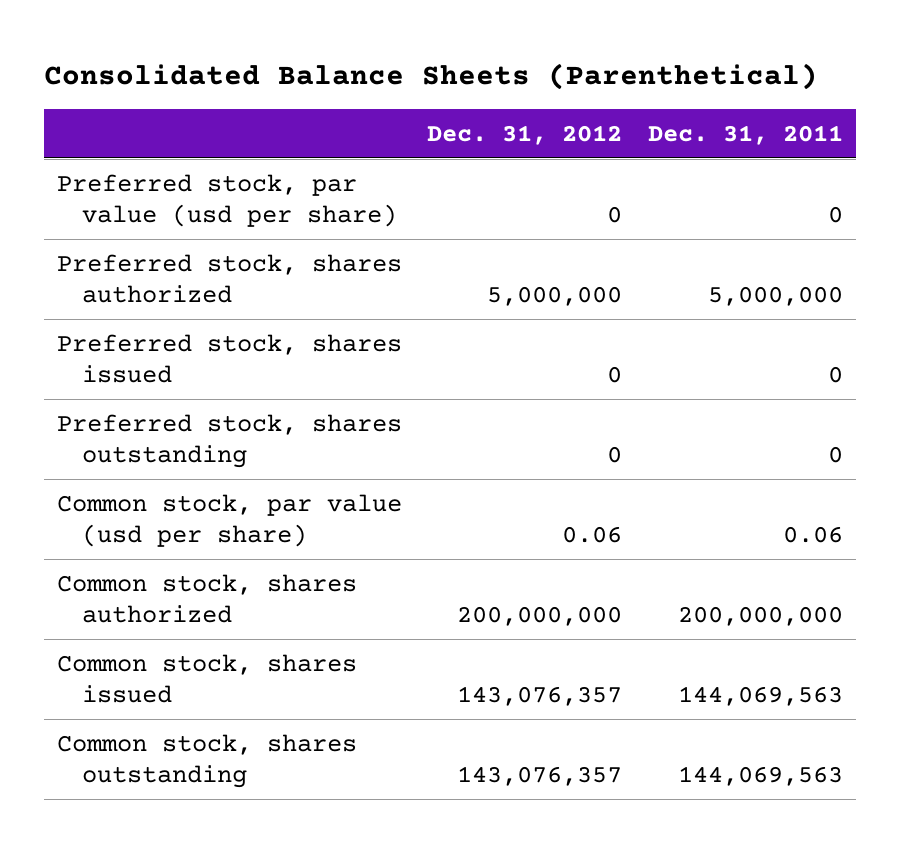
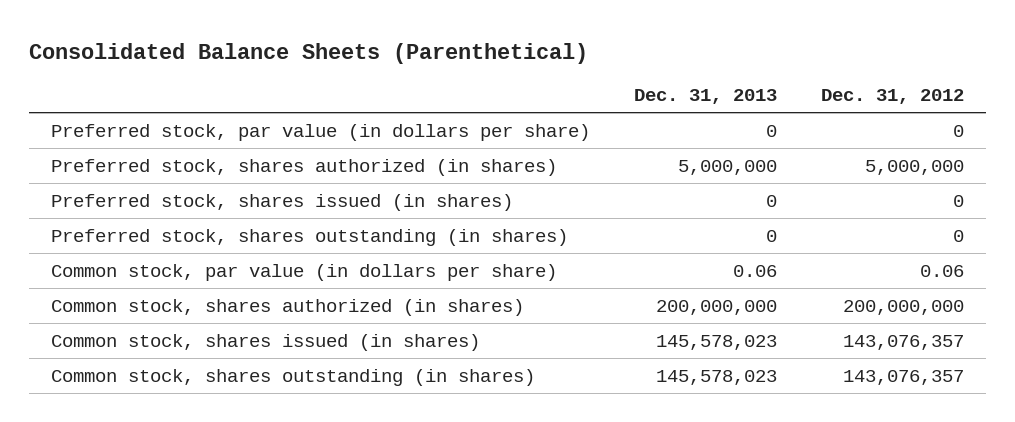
[647,124,843,145] Dec. 31, 2011 -> none
none -> [634,89,778,105] Dec. 31, 2013
[56,173,397,228] Preferred stock, par value (usd per share) -> [51,123,591,141] Preferred stock, par value (in dollars per share)
[56,253,402,304] Preferred stock, shares authorized -> [51,158,558,176] Preferred stock, shares authorized (in shares)
[56,333,402,384] Preferred stock, shares issued -> [51,193,514,211] Preferred stock, shares issued (in shares)
[56,413,402,469] Preferred stock, shares outstanding -> [51,228,569,246] Preferred stock, shares outstanding (in shares)
[56,493,402,548] Common stock, par value (usd per share) -> [51,263,558,281] Common stock, par value (in dollars per share)
[56,573,357,624] Common stock, shares authorized -> [51,298,525,316] Common stock, shares authorized (in shares)
[56,653,357,704] Common stock, shares issued -> [51,333,481,351] Common stock, shares issued (in shares)
[56,733,357,789] Common stock, shares outstanding -> [51,368,536,386] Common stock, shares outstanding (in shares)

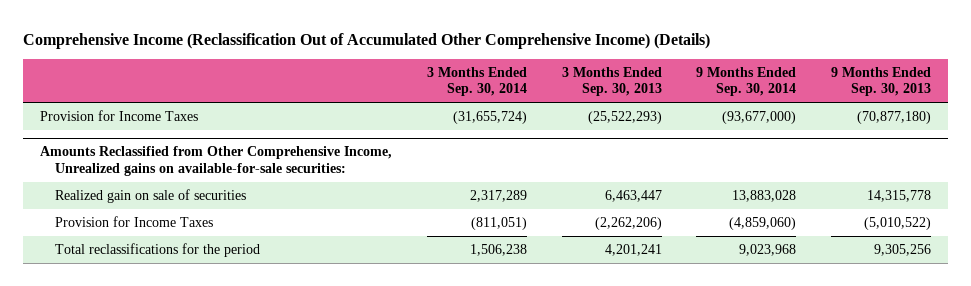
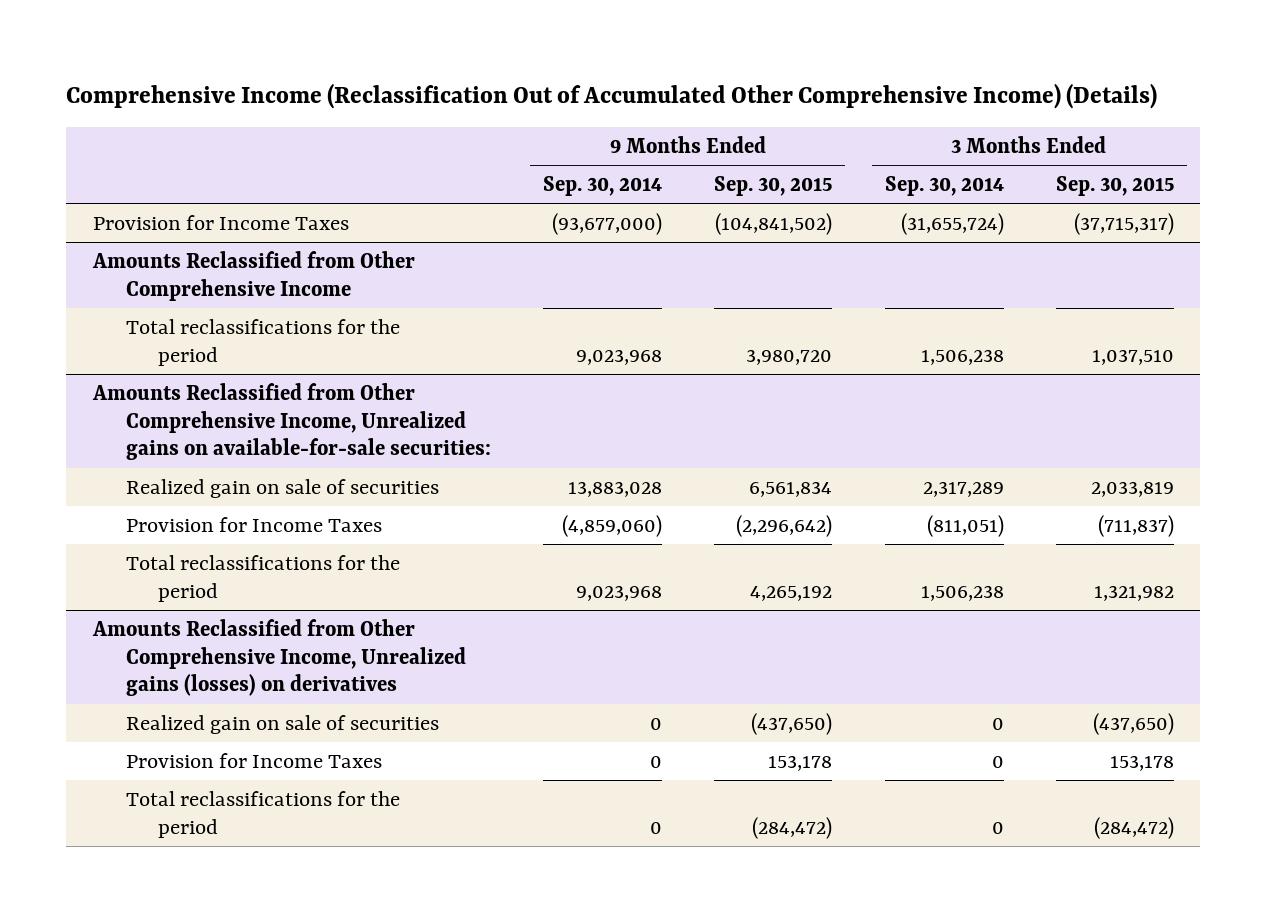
[561,66,662,97] 3 Months Ended Sep. 30, 2013 -> none
[830,66,931,97] 9 Months Ended Sep. 30, 2013 -> none
none -> [714,175,833,196] Sep. 30, 2015
none -> [1056,175,1175,196] Sep. 30, 2015
none -> [91,250,415,301] Amounts Reclassified from Other Comprehensive Income
none -> [125,318,400,366] Total reclassifications for the period
none -> [91,618,466,697] Amounts Reclassified from Other Comprehensive Income, Unrealized gains (losses) on derivatives
none -> [125,714,439,734] Realized gain on sale of securities
none -> [125,752,382,768] Provision for Income Taxes
none -> [125,790,400,838] Total reclassifications for the period

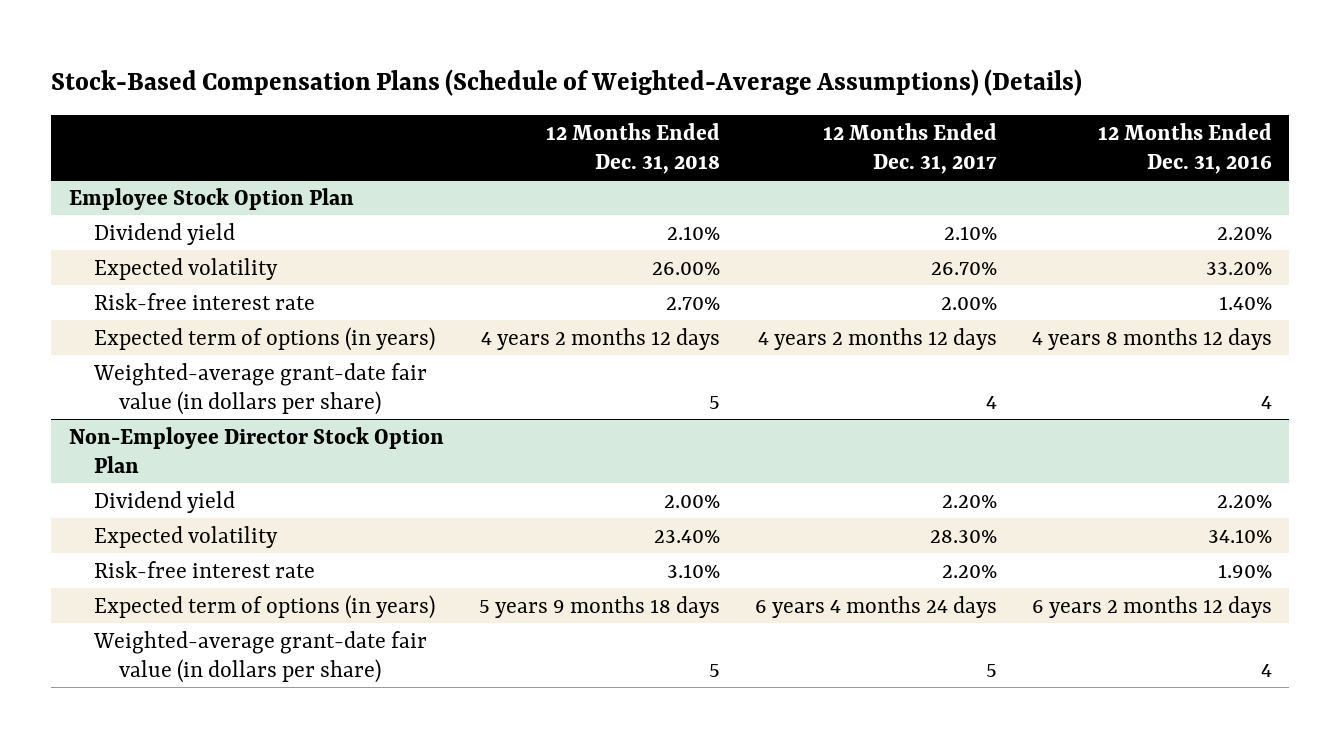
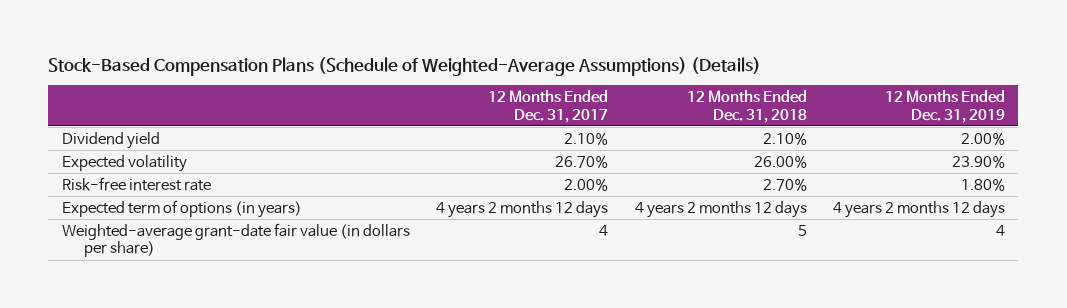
[1097,122,1272,174] 12 Months Ended Dec. 31, 2016 -> none
none -> [885,89,1006,123] 12 Months Ended Dec. 31, 2019
[68,187,354,210] Employee Stock Option Plan -> none
[68,426,444,473] Non-Employee Director Stock Option Plan -> none
[93,490,235,513] Dividend yield -> none
[93,525,278,548] Expected volatility -> none
[93,560,315,578] Risk-free interest rate -> none
[93,594,435,619] Expected term of options (in years) -> none
[92,630,427,683] Weighted-average grant-date fair value (in dollars per share) -> none

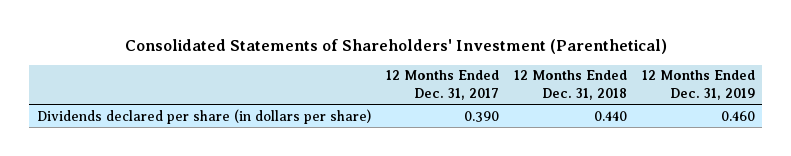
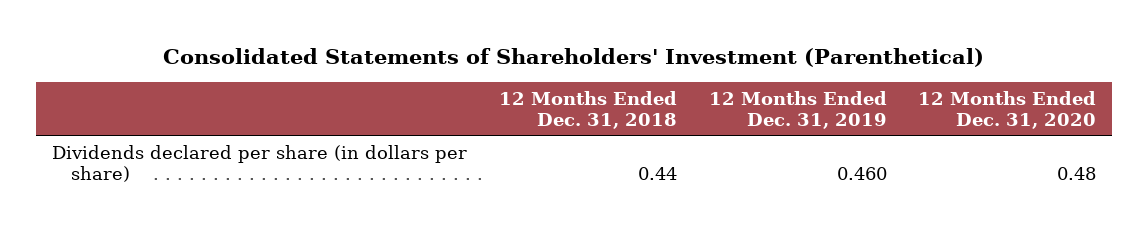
[385,70,499,101] 12 Months Ended Dec. 31, 2017 -> none
none -> [918,90,1097,129] 12 Months Ended Dec. 31, 2020
[593,110,627,121] 0.440 -> [637,166,677,180] 0.44

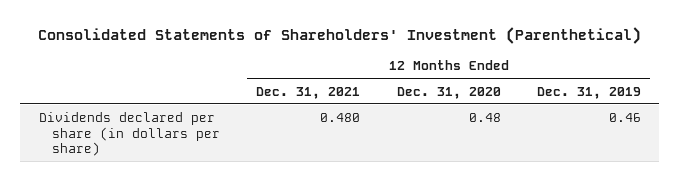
[498,90,677,129] 12 Months Ended Dec. 31, 2018 -> none
none -> [256,86,361,99] Dec. 31, 2021
[836,166,887,180] 0.460 -> [609,113,642,123] 0.46

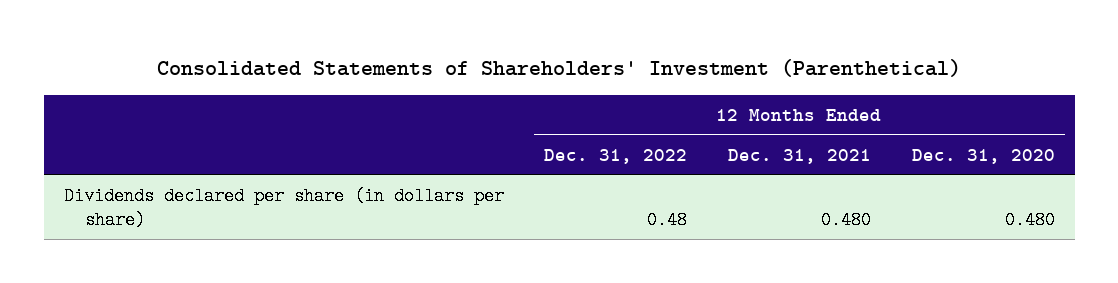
[537,86,642,99] Dec. 31, 2019 -> none
none -> [544,148,688,164] Dec. 31, 2022
[468,113,501,123] 0.48 -> [1004,211,1055,230] 0.480

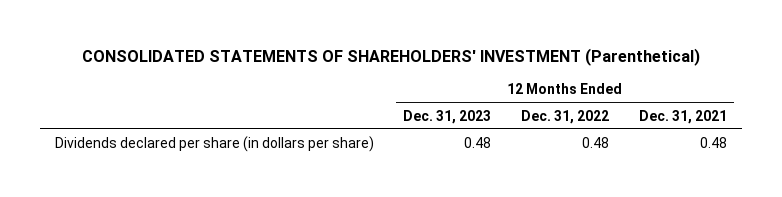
[157,58,962,77] Consolidated Statements of Shareholders' Investment (Parenthetical) -> [81,47,700,66] CONSOLIDATED STATEMENTS OF SHAREHOLDERS' INVESTMENT (Parenthetical)
[911,148,1055,164] Dec. 31, 2020 -> none
none -> [403,109,492,124] Dec. 31, 2023
[820,211,871,230] 0.480 -> [699,137,727,149] 0.48

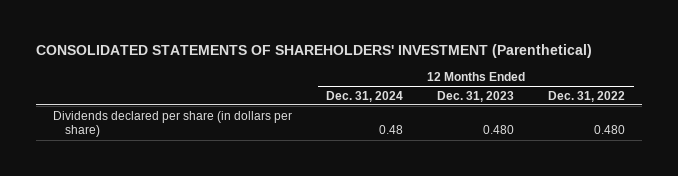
[638,109,727,124] Dec. 31, 2021 -> none
none -> [326,90,404,102] Dec. 31, 2024
[464,137,492,149] 0.48 -> [483,125,515,135] 0.480
[582,137,610,149] 0.48 -> [594,125,626,135] 0.480

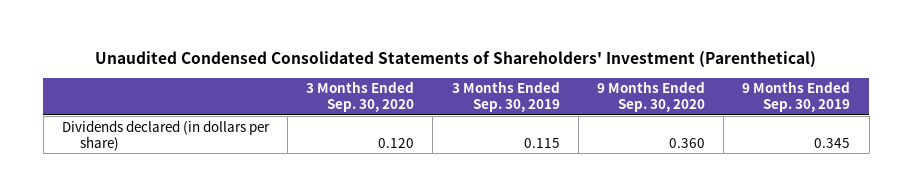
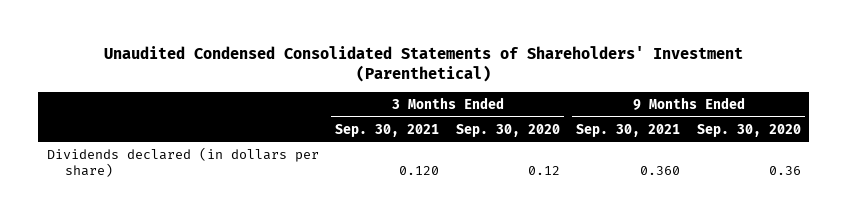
[451,81,560,113] 3 Months Ended Sep. 30, 2019 -> none
[742,81,851,113] 9 Months Ended Sep. 30, 2019 -> none
none -> [335,123,440,137] Sep. 30, 2021
none -> [576,123,681,137] Sep. 30, 2021
[378,137,415,148] 0.120 -> [527,166,560,176] 0.12
[668,137,705,148] 0.360 -> [769,166,802,176] 0.36

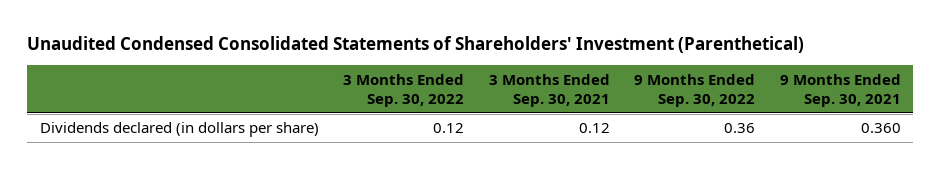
[455,123,560,137] Sep. 30, 2020 -> none
[697,123,802,137] Sep. 30, 2020 -> none
none -> [343,73,465,107] 3 Months Ended Sep. 30, 2022
none -> [634,73,756,107] 9 Months Ended Sep. 30, 2022
[399,166,440,176] 0.120 -> [578,123,610,134] 0.12

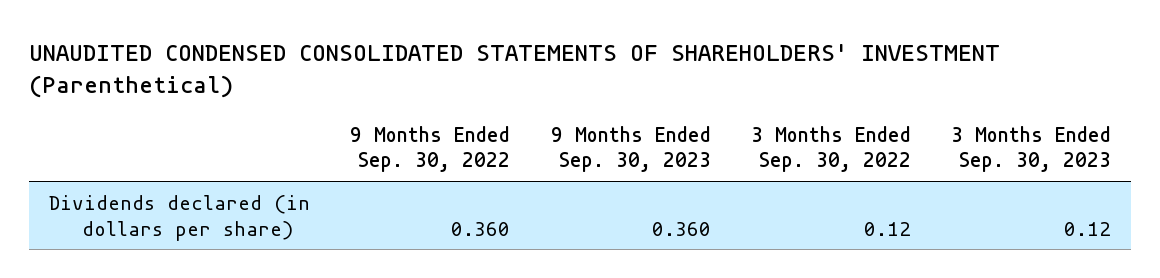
[27,36,805,54] Unaudited Condensed Consolidated Statements of Shareholders' Investment (Parenthetical) -> [29,44,1001,99] UNAUDITED CONDENSED CONSOLIDATED STATEMENTS OF SHAREHOLDERS' INVESTMENT (Parenthetical)
[488,73,610,107] 3 Months Ended Sep. 30, 2021 -> none
[779,73,901,107] 9 Months Ended Sep. 30, 2021 -> none
none -> [550,125,711,173] 9 Months Ended Sep. 30, 2023
none -> [951,125,1112,173] 3 Months Ended Sep. 30, 2023
[724,123,756,134] 0.36 -> [451,221,511,236] 0.360

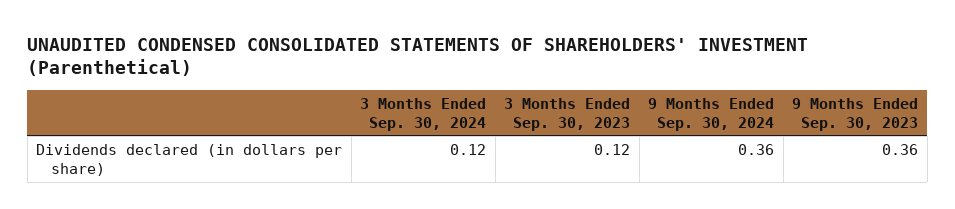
[350,125,511,173] 9 Months Ended Sep. 30, 2022 -> none
[750,125,911,173] 3 Months Ended Sep. 30, 2022 -> none
none -> [360,97,487,131] 3 Months Ended Sep. 30, 2024
none -> [648,97,775,131] 9 Months Ended Sep. 30, 2024
[651,221,711,236] 0.360 -> [882,143,919,155] 0.36

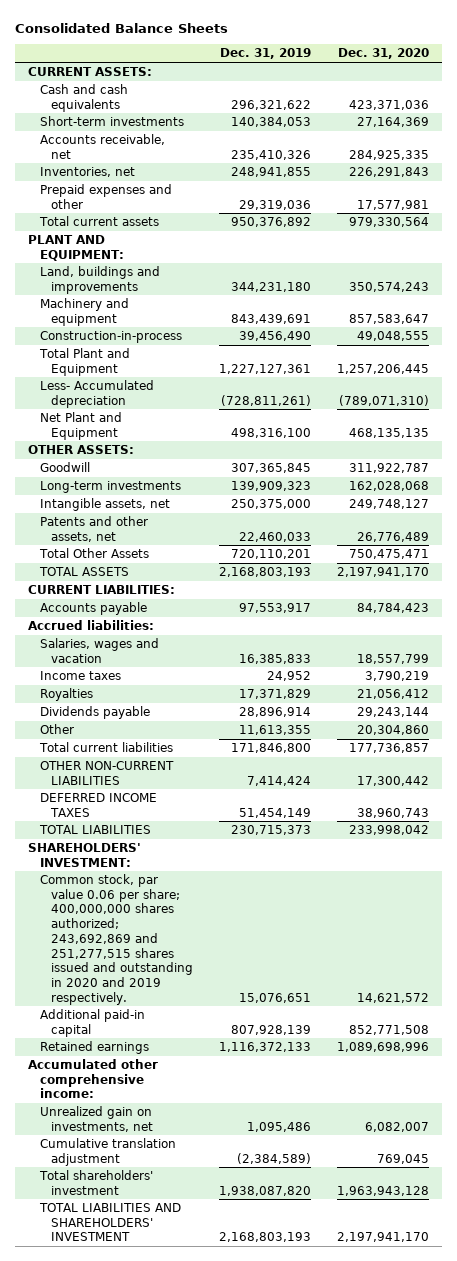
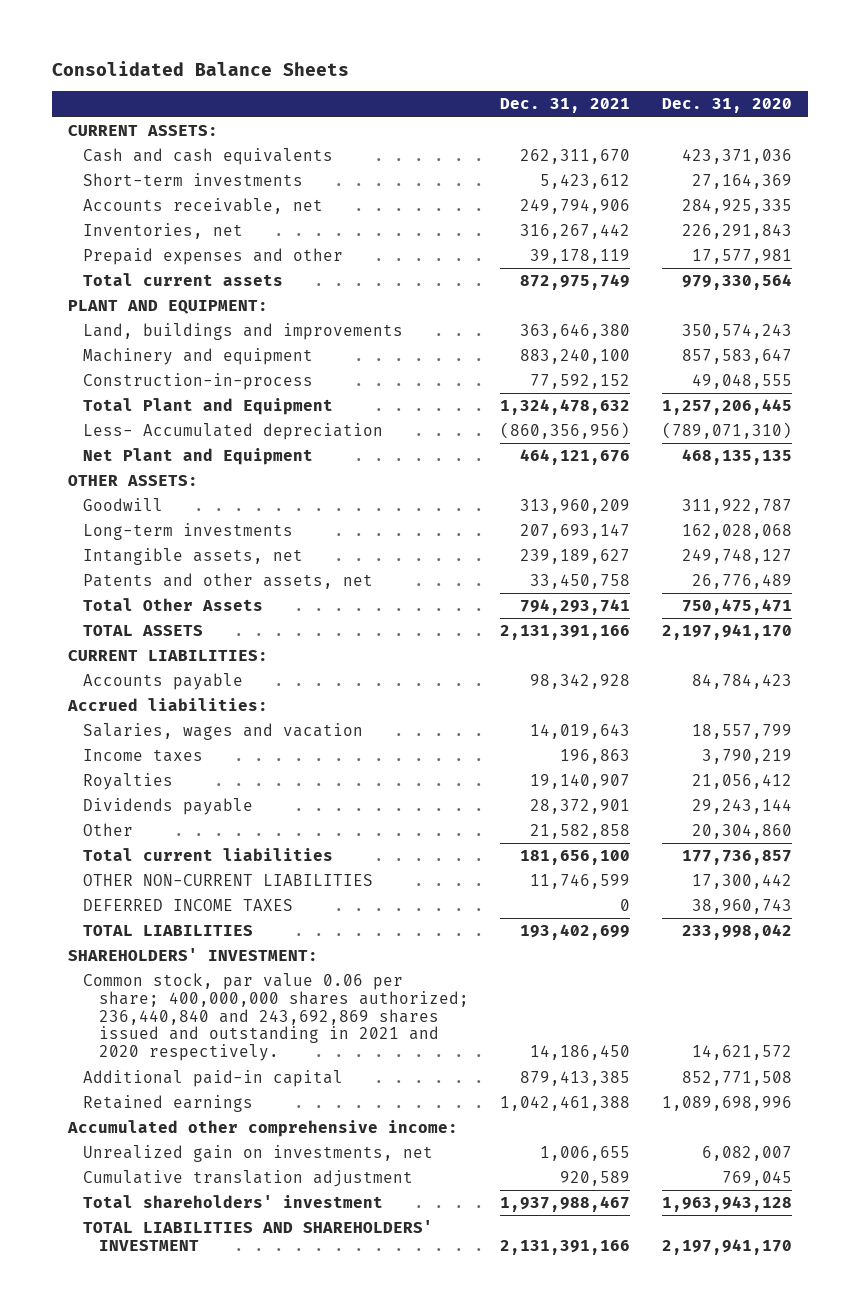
[219,48,311,60] Dec. 31, 2019 -> none
none -> [500,98,631,114] Dec. 31, 2021
[39,874,193,1005] Common stock, par value 0.06 per share; 400,000,000 shares authorized; 243,692,869 and 251,277,515 shares issued and outstanding in 2020 and 2019 respectively. -> [83,973,469,1062] Common stock, par value 0.06 per share; 400,000,000 shares authorized; 236,440,840 and 243,692,869 shares issued and outstanding in 2021 and 2020 respectively.

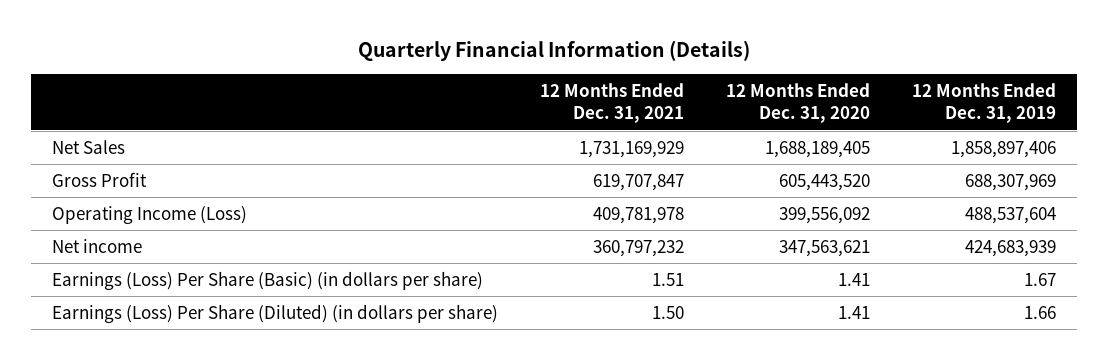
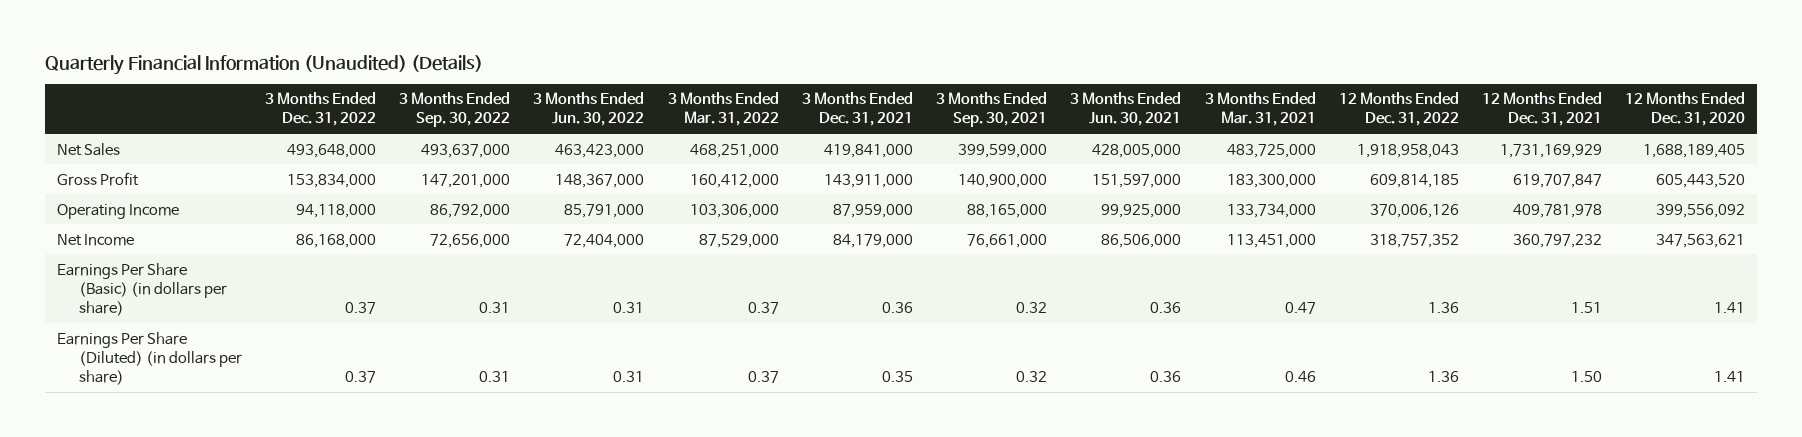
[357,40,750,62] Quarterly Financial Information (Details) -> [45,54,484,75] Quarterly Financial Information (Unaudited) (Details)
[911,83,1056,124] 12 Months Ended Dec. 31, 2019 -> none
none -> [265,92,377,127] 3 Months Ended Dec. 31, 2022
none -> [399,92,511,128] 3 Months Ended Sep. 30, 2022
none -> [533,92,645,127] 3 Months Ended Jun. 30, 2022
none -> [667,92,779,127] 3 Months Ended Mar. 31, 2022
none -> [801,92,913,127] 3 Months Ended Dec. 31, 2021
none -> [936,92,1048,128] 3 Months Ended Sep. 30, 2021
none -> [1070,92,1182,127] 3 Months Ended Jun. 30, 2021
none -> [1204,92,1316,127] 3 Months Ended Mar. 31, 2021
none -> [1338,92,1459,127] 12 Months Ended Dec. 31, 2022
[51,205,247,224] Operating Income (Loss) -> [56,203,179,219] Operating Income
[51,238,142,253] Net income -> [56,233,134,246] Net Income
[51,270,483,290] Earnings (Loss) Per Share (Basic) (in dollars per share) -> [56,262,227,317] Earnings Per Share (Basic) (in dollars per share)
[51,303,498,323] Earnings (Loss) Per Share (Diluted) (in dollars per share) -> [56,331,242,386] Earnings Per Share (Diluted) (in dollars per share)

